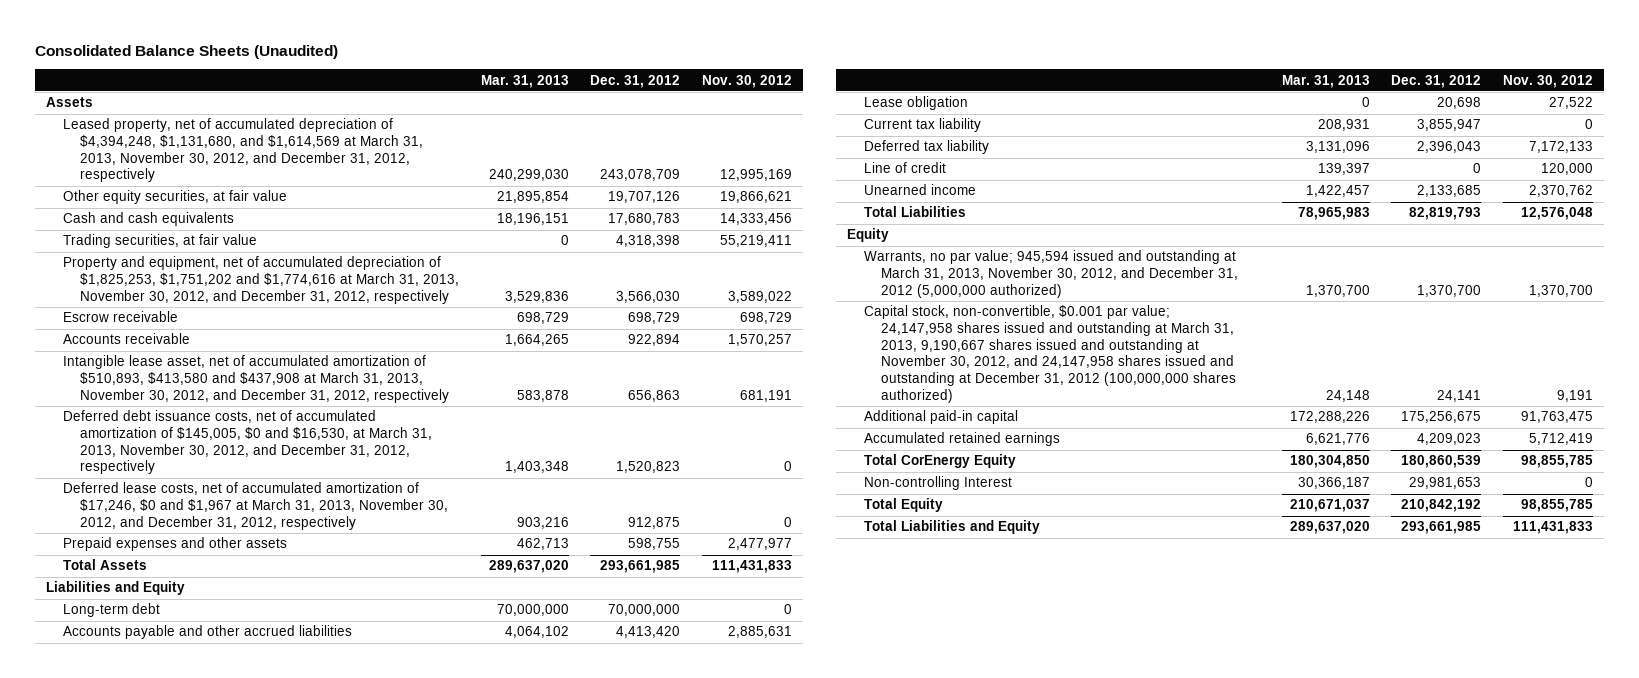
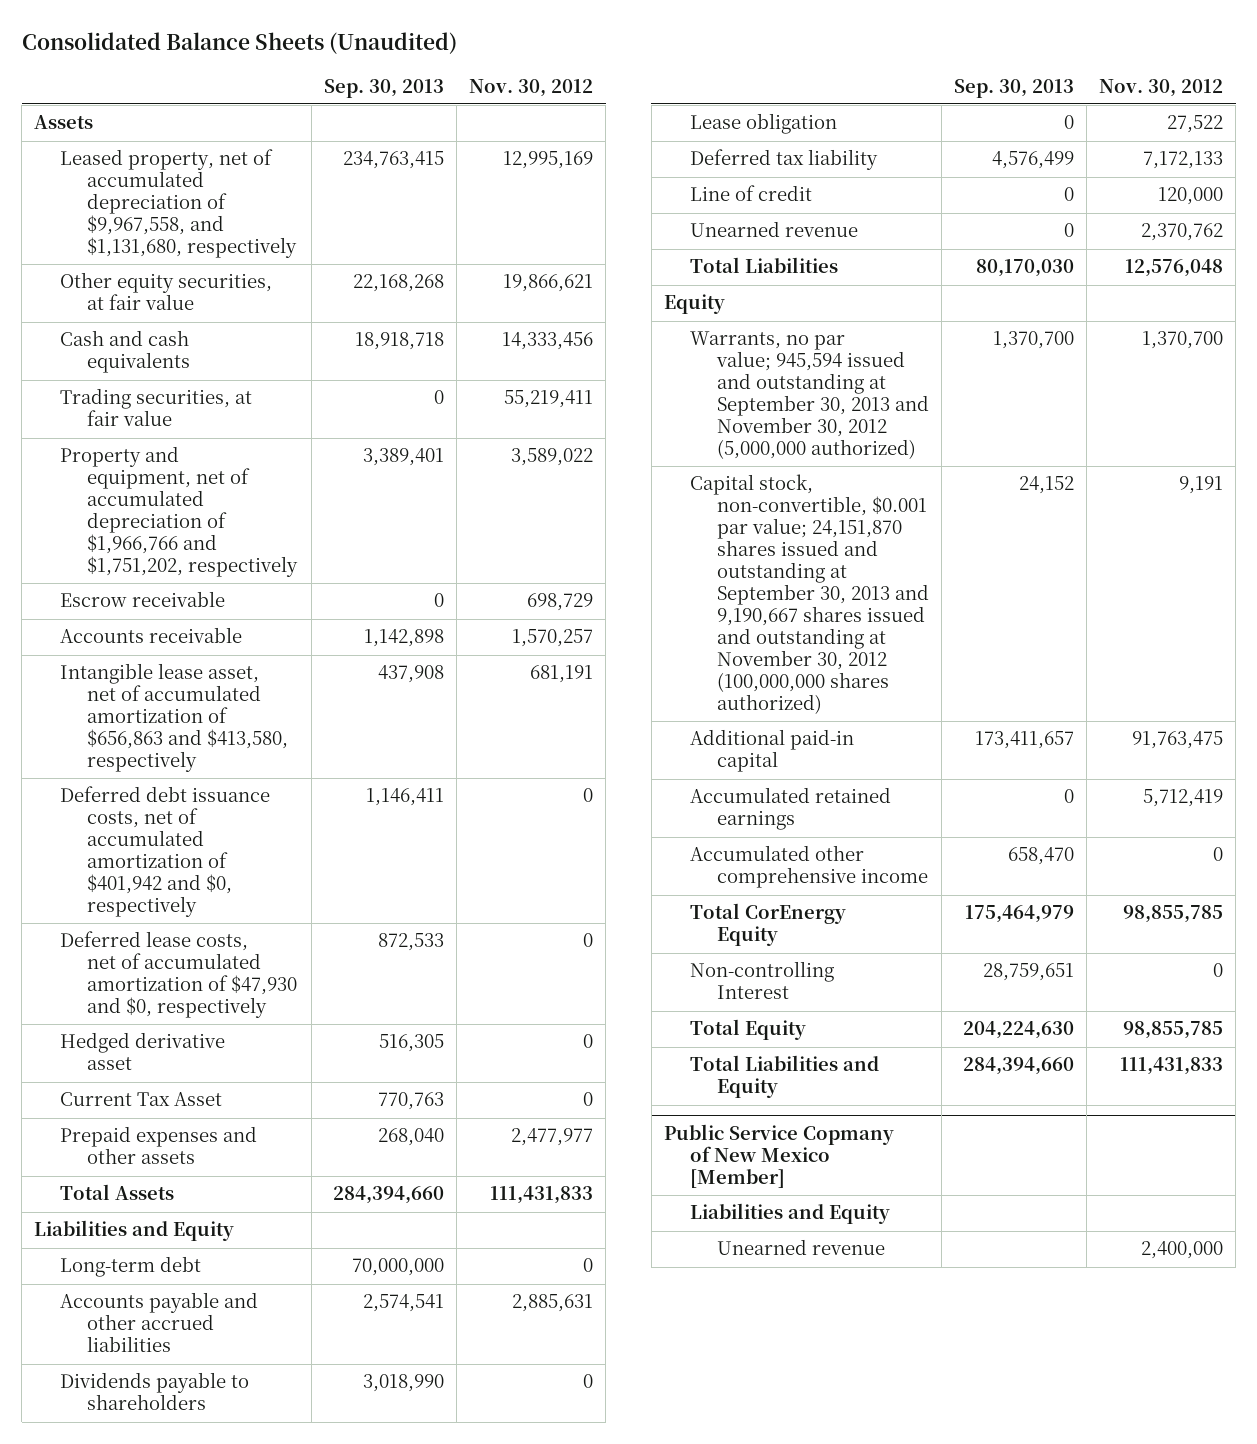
[480,74,569,88] Mar. 31, 2013 -> none
[590,74,681,88] Dec. 31, 2012 -> none
none -> [323,78,444,98] Sep. 30, 2013
[63,118,424,183] Leased property, net of accumulated depreciation of $4,394,248, $1,131,680, and $1,614,569 at March 31, 2013, November 30, 2012, and December 31, 2012, respectively -> [60,149,297,259] Leased property, net of accumulated depreciation of $9,967,558, and $1,131,680, respectively
[63,256,460,304] Property and equipment, net of accumulated depreciation of $1,825,253, $1,751,202 and $1,774,616 at March 31, 2013, November 30, 2012, and December 31, 2012, respectively -> [60,446,298,578] Property and equipment, net of accumulated depreciation of $1,966,766 and $1,751,202, respectively
[63,355,450,403] Intangible lease asset, net of accumulated amortization of $510,893, $413,580 and $437,908 at March 31, 2013, November 30, 2012, and December 31, 2012, respectively -> [60,663,288,773] Intangible lease asset, net of accumulated amortization of $656,863 and $413,580, respectively
[63,410,433,475] Deferred debt issuance costs, net of accumulated amortization of $145,005, $0 and $16,530, at March 31, 2013, November 30, 2012, and December 31, 2012, respectively -> [60,786,271,918] Deferred debt issuance costs, net of accumulated amortization of $401,942 and $0, respectively
[63,482,449,530] Deferred lease costs, net of accumulated amortization of $17,246, $0 and $1,967 at March 31, 2013, November 30, 2012, and December 31, 2012, respectively -> [60,931,297,1019] Deferred lease costs, net of accumulated amortization of $47,930 and $0, respectively
none -> [60,1032,226,1071] Hedged derivative asset
none -> [60,1092,223,1107] Current Tax Asset
none -> [60,1372,250,1411] Dividends payable to shareholders
[863,118,981,133] Current tax liability -> none
[863,184,976,196] Unearned income -> [690,221,859,238] Unearned revenue
[863,250,1239,298] Warrants, no par value; 945,594 issued and outstanding at March 31, 2013, November 30, 2012, and December 31, 2012 (5,000,000 authorized) -> [690,331,929,460] Warrants, no par value; 945,594 issued and outstanding at September 30, 2013 and November 30, 2012 (5,000,000 authorized)
[863,305,1237,403] Capital stock, non-convertible, $0.001 par value; 24,147,958 shares issued and outstanding at March 31, 2013, 9,190,667 shares issued and outstanding at November 30, 2012, and 24,147,958 shares issued and outstanding at December 31, 2012 (100,000,000 shares authorized) -> [690,474,929,715] Capital stock, non-convertible, $0.001 par value; 24,151,870 shares issued and outstanding at September 30, 2013 and 9,190,667 shares issued and outstanding at November 30, 2012 (100,000,000 shares authorized)
none -> [690,845,928,889] Accumulated other comprehensive income
none -> [664,1124,895,1189] Public Service Copmany of New Mexico [Member]
none -> [690,1203,891,1225] Liabilities and Equity
none -> [716,1239,885,1256] Unearned revenue

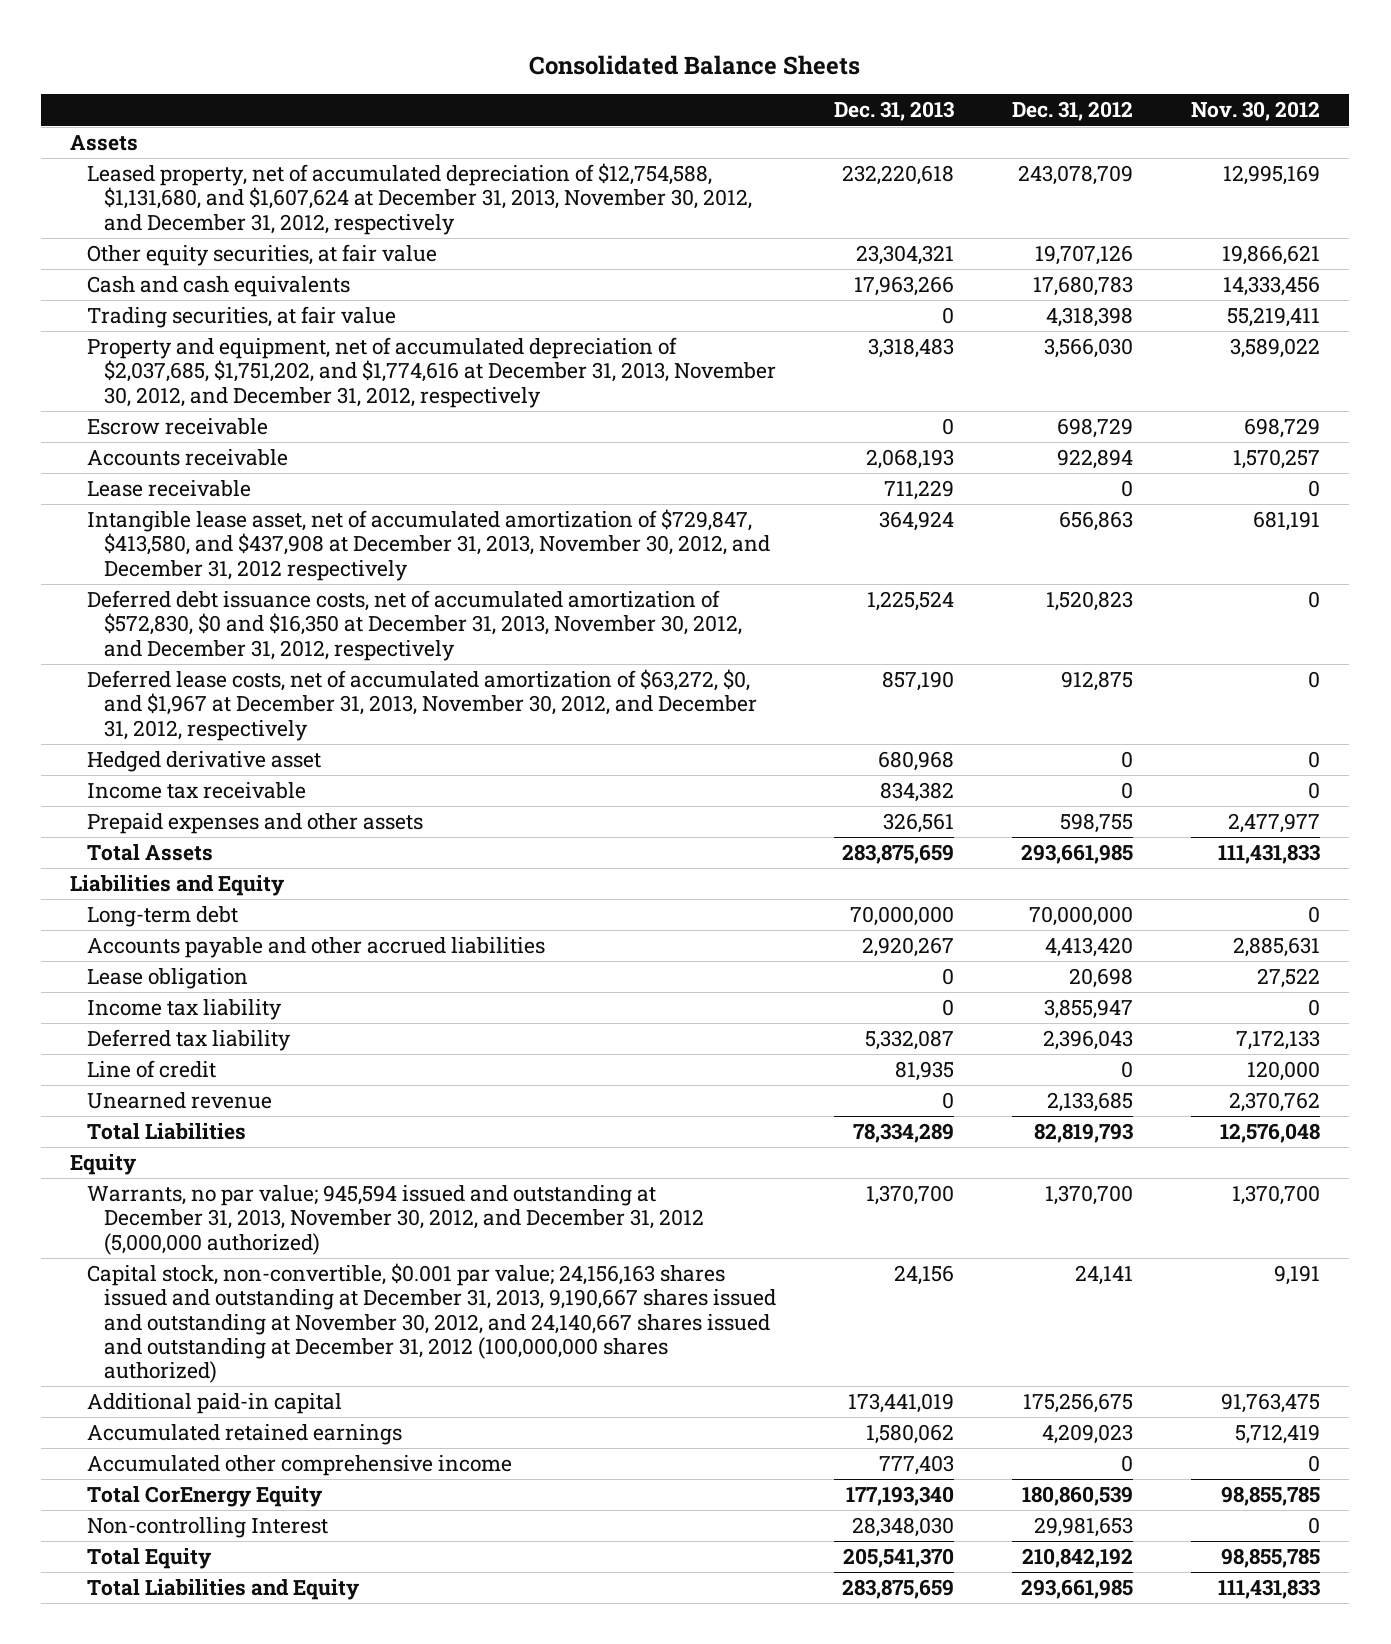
[21,31,457,54] Consolidated Balance Sheets (Unaudited) -> [529,54,861,75] Consolidated Balance Sheets
[323,78,444,98] Sep. 30, 2013 -> none
none -> [833,101,954,122] Dec. 31, 2013
none -> [1012,101,1134,122] Dec. 31, 2012
[60,149,297,259] Leased property, net of accumulated depreciation of $9,967,558, and $1,131,680, respectively -> [87,163,752,235] Leased property, net of accumulated depreciation of $12,754,588, $1,131,680, and $1,607,624 at December 31, 2013, November 30, 2012, and December 31, 2012, respectively
[60,446,298,578] Property and equipment, net of accumulated depreciation of $1,966,766 and $1,751,202, respectively -> [87,337,776,408] Property and equipment, net of accumulated depreciation of $2,037,685, $1,751,202, and $1,774,616 at December 31, 2013, November 30, 2012, and December 31, 2012, respectively
none -> [87,480,252,498] Lease receivable
[60,663,288,773] Intangible lease asset, net of accumulated amortization of $656,863 and $413,580, respectively -> [87,509,770,581] Intangible lease asset, net of accumulated amortization of $729,847, $413,580, and $437,908 at December 31, 2013, November 30, 2012, and December 31, 2012 respectively
[60,786,271,918] Deferred debt issuance costs, net of accumulated amortization of $401,942 and $0, respectively -> [87,590,742,661] Deferred debt issuance costs, net of accumulated amortization of $572,830, $0 and $16,350 at December 31, 2013, November 30, 2012, and December 31, 2012, respectively
[60,931,297,1019] Deferred lease costs, net of accumulated amortization of $47,930 and $0, respectively -> [87,669,757,741] Deferred lease costs, net of accumulated amortization of $63,272, $0, and $1,967 at December 31, 2013, November 30, 2012, and December 31, 2012, respectively
[60,1092,223,1107] Current Tax Asset -> [87,782,307,800] Income tax receivable
[60,1372,250,1411] Dividends payable to shareholders -> none
none -> [87,999,283,1021] Income tax liability
[690,331,929,460] Warrants, no par value; 945,594 issued and outstanding at September 30, 2013 and November 30, 2012 (5,000,000 authorized) -> [87,1185,704,1255] Warrants, no par value; 945,594 issued and outstanding at December 31, 2013, November 30, 2012, and December 31, 2012 (5,000,000 authorized)
[690,474,929,715] Capital stock, non-convertible, $0.001 par value; 24,151,870 shares issued and outstanding at September 30, 2013 and 9,190,667 shares issued and outstanding at November 30, 2012 (100,000,000 shares authorized) -> [87,1263,776,1384] Capital stock, non-convertible, $0.001 par value; 24,156,163 shares issued and outstanding at December 31, 2013, 9,190,667 shares issued and outstanding at November 30, 2012, and 24,140,667 shares issued and outstanding at December 31, 2012 (100,000,000 shares authorized)
[664,1124,895,1189] Public Service Copmany of New Mexico [Member] -> none
[690,1203,891,1225] Liabilities and Equity -> none
[716,1239,885,1256] Unearned revenue -> none

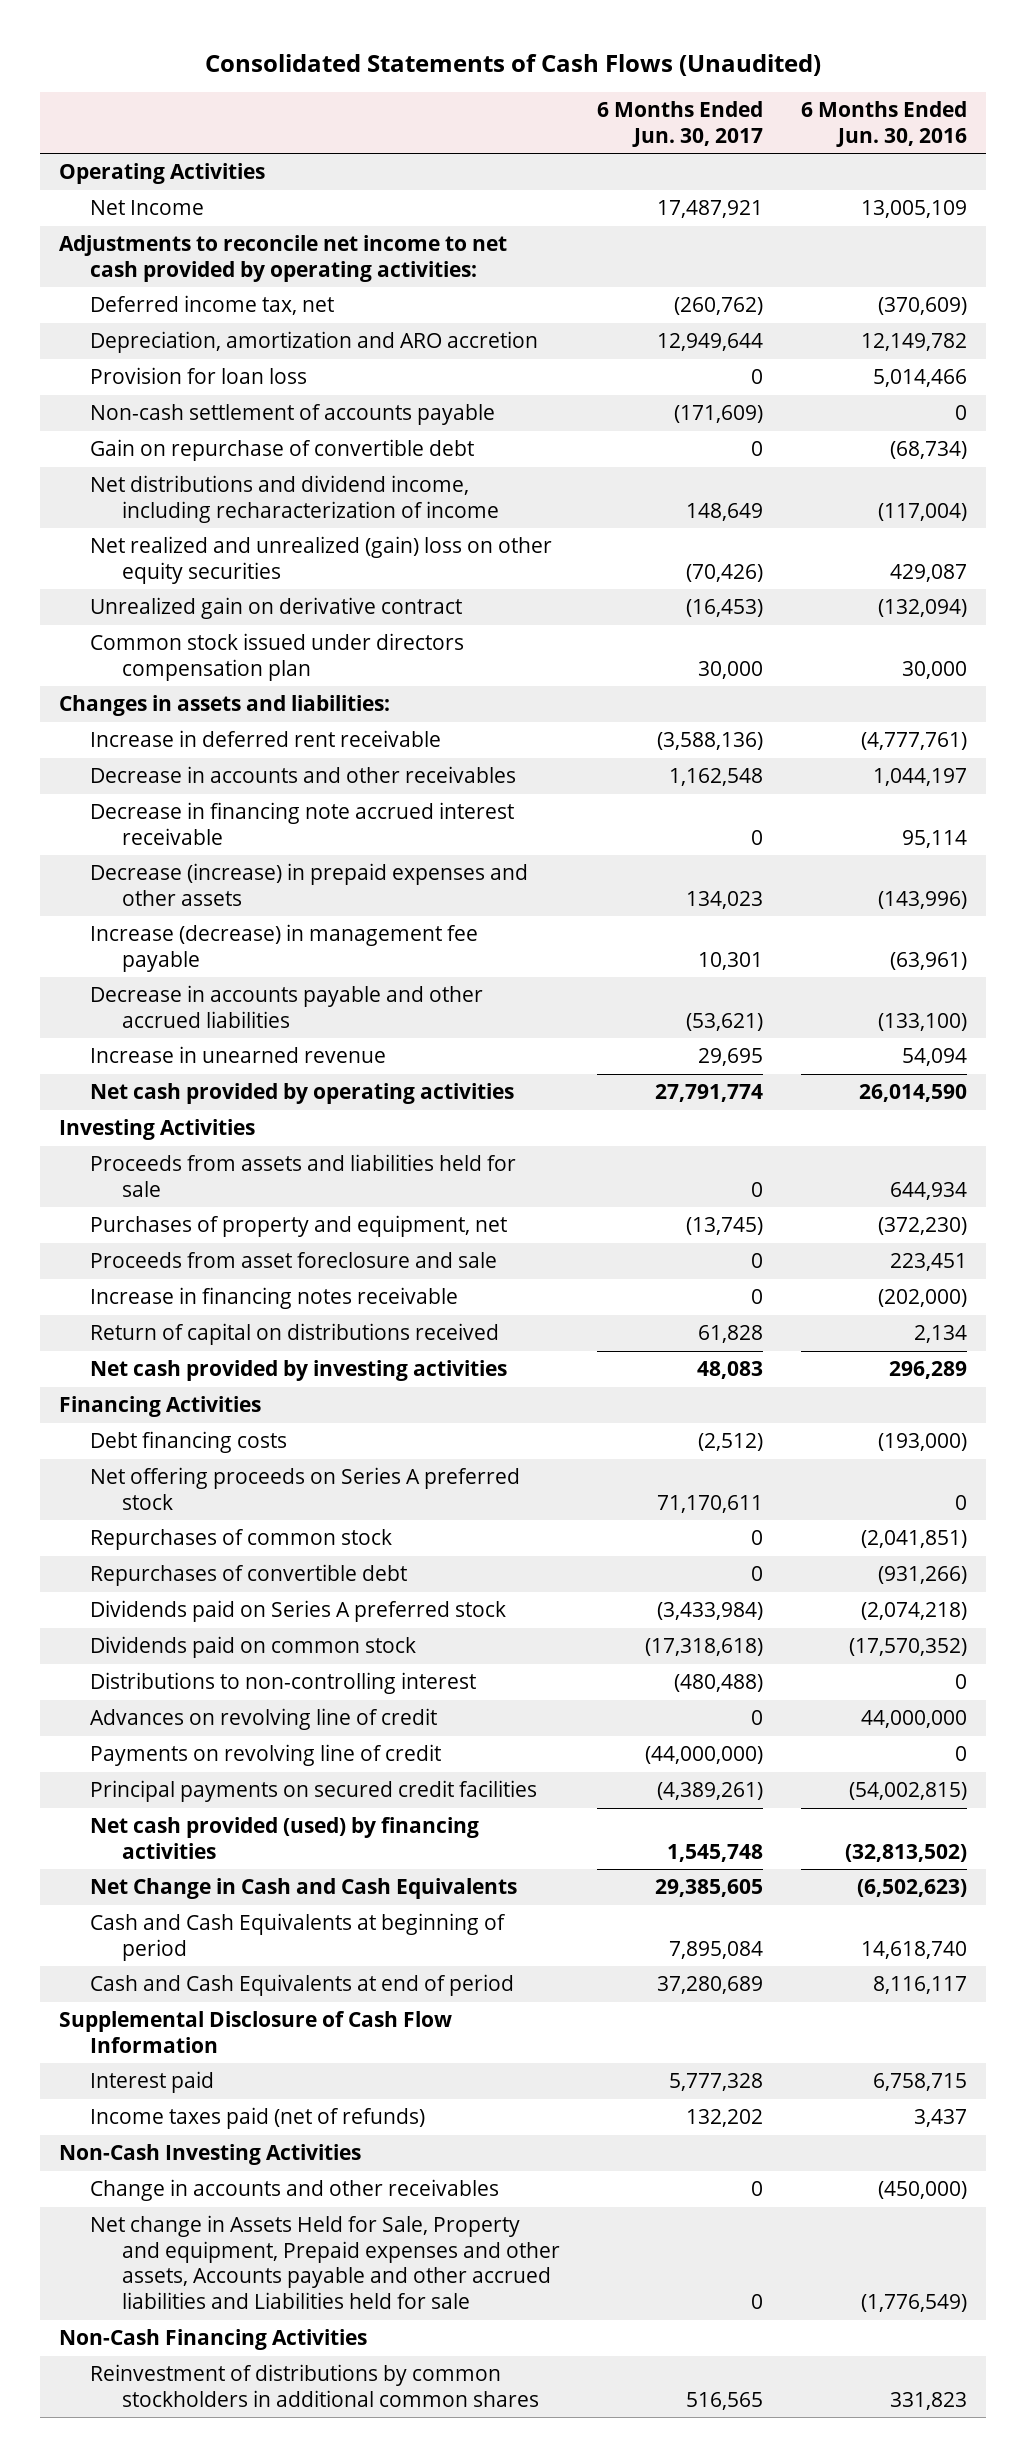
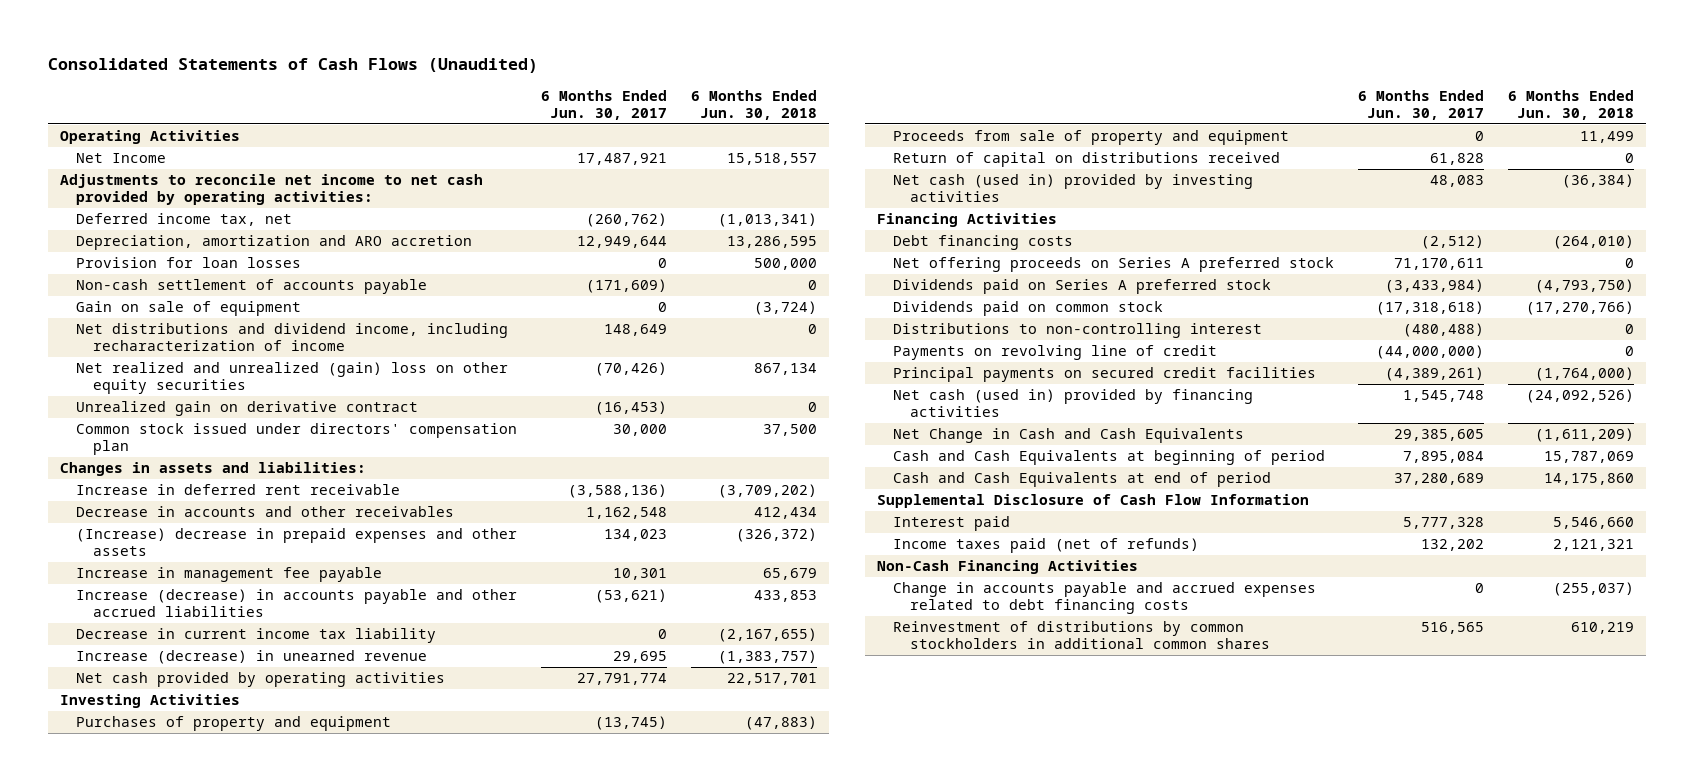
[801,101,968,147] 6 Months Ended Jun. 30, 2016 -> none
none -> [691,89,818,120] 6 Months Ended Jun. 30, 2018
[90,367,308,385] Provision for loan loss -> [76,256,302,268] Provision for loan losses
[90,439,475,462] Gain on repurchase of convertible debt -> none
none -> [76,300,302,316] Gain on sale of equipment
[90,633,465,681] Common stock issued under directors compensation plan -> [76,422,518,456] Common stock issued under directors' compensation plan
[90,802,515,845] Decrease in financing note accrued interest receivable -> none
[90,863,529,906] Decrease (increase) in prepaid expenses and other assets -> [76,527,518,557] (Increase) decrease in prepaid expenses and other assets
[90,924,479,972] Increase (decrease) in management fee payable -> [76,566,383,582] Increase in management fee payable
[90,985,484,1028] Decrease in accounts payable and other accrued liabilities -> [76,588,518,618] Increase (decrease) in accounts payable and other accrued liabilities
none -> [76,627,437,643] Decrease in current income tax liability
[90,1046,387,1064] Increase in unearned revenue -> [76,649,428,664] Increase (decrease) in unearned revenue
[90,1154,517,1197] Proceeds from assets and liabilities held for sale -> none
[90,1287,459,1310] Increase in financing notes receivable -> none
[90,1215,508,1238] Purchases of property and equipment, net -> [76,715,392,731] Purchases of property and equipment
[90,1252,498,1269] Proceeds from asset foreclosure and sale -> [893,129,1290,145] Proceeds from sale of property and equipment
[90,1360,508,1382] Net cash provided by investing activities -> [893,173,1254,203] Net cash (used in) provided by investing activities
[90,1529,393,1551] Repurchases of common stock -> none
[90,1564,408,1587] Repurchases of convertible debt -> none
[90,1708,438,1731] Advances on revolving line of credit -> none
[90,1817,480,1859] Net cash provided (used) by financing activities -> [893,388,1254,418] Net cash (used in) provided by financing activities
[58,2144,361,2166] Non-Cash Investing Activities -> none
[90,2179,500,2202] Change in accounts and other receivables -> none
[90,2215,560,2310] Net change in Assets Held for Sale, Property and equipment, Prepaid expenses and other assets, Accounts payable and other accrued liabilities and Liabilities held for sale -> none
none -> [893,581,1317,615] Change in accounts payable and accrued expenses related to debt financing costs

